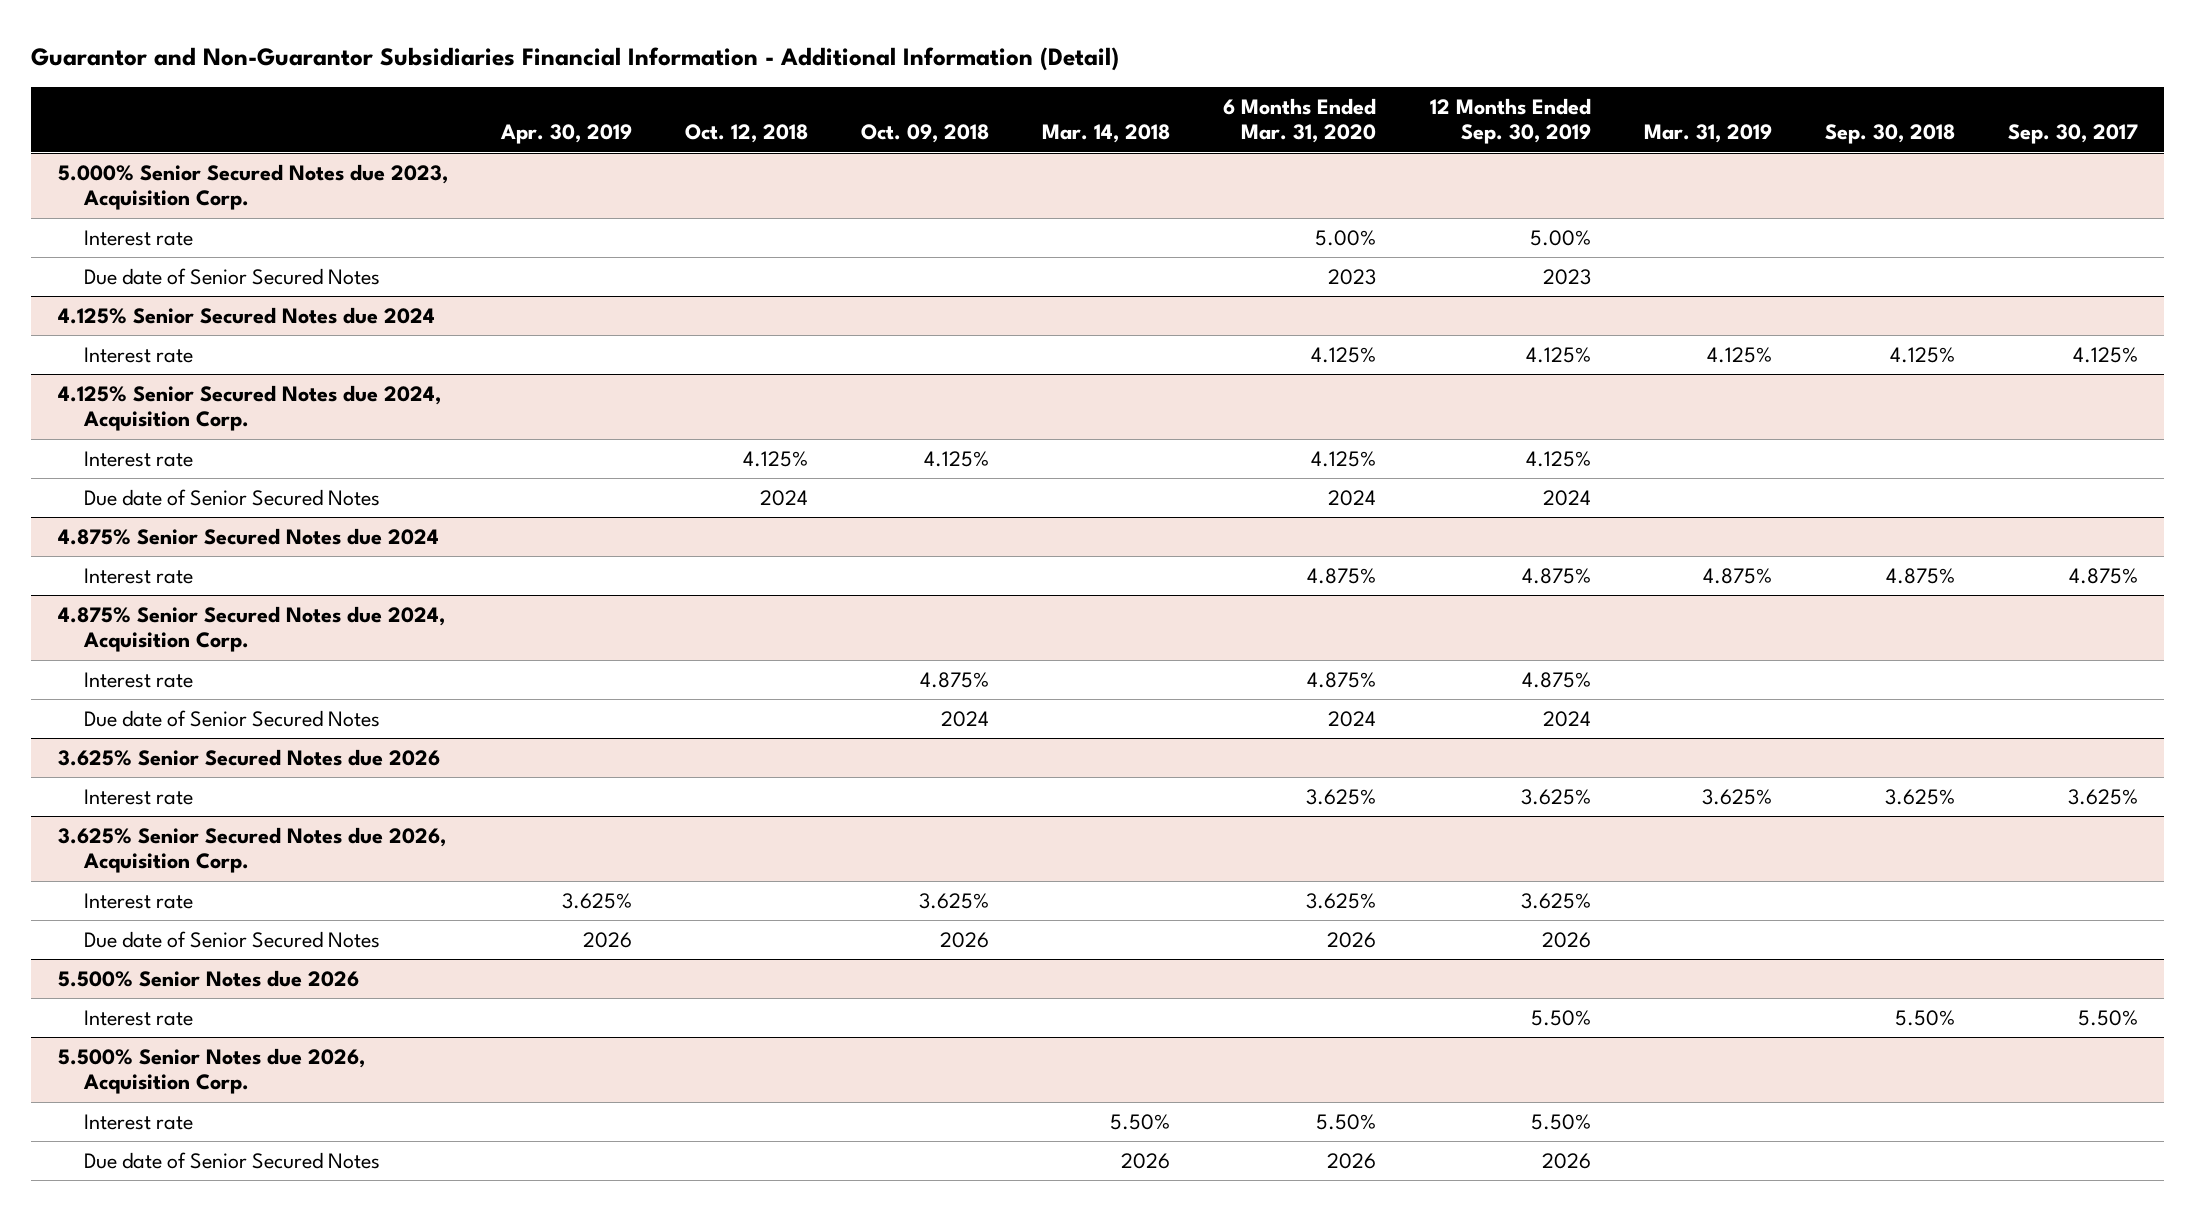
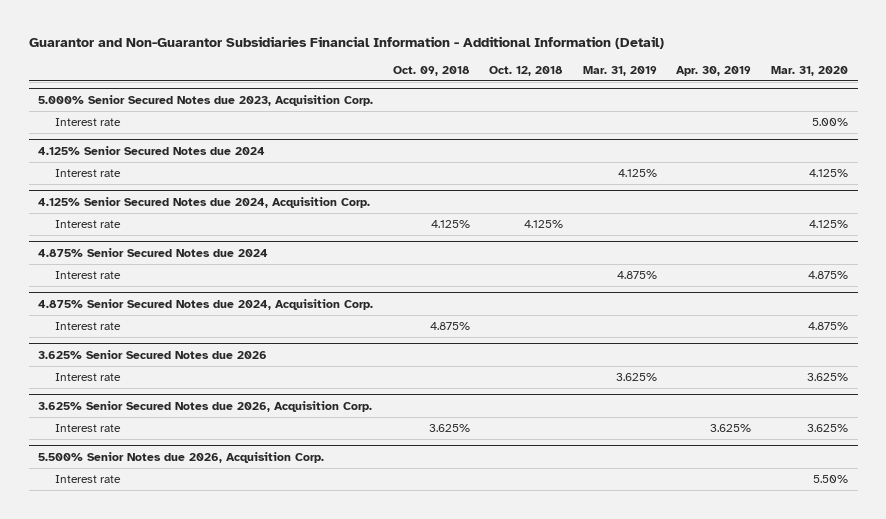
[1042,124,1171,144] Mar. 14, 2018 -> none
[1223,97,1377,144] 6 Months Ended Mar. 31, 2020 -> none
[1429,97,1591,145] 12 Months Ended Sep. 30, 2019 -> none
[1824,124,1955,145] Sep. 30, 2018 -> none
[2007,124,2138,145] Sep. 30, 2017 -> none
none -> [770,66,848,77] Mar. 31, 2020
[84,267,381,285] Due date of Senior Secured Notes -> none
[84,488,381,506] Due date of Senior Secured Notes -> none
[84,709,381,727] Due date of Senior Secured Notes -> none
[84,930,381,948] Due date of Senior Secured Notes -> none
[58,969,360,987] 5.500% Senior Notes due 2026 -> none
[84,1009,194,1026] Interest rate -> none
[84,1151,381,1169] Due date of Senior Secured Notes -> none

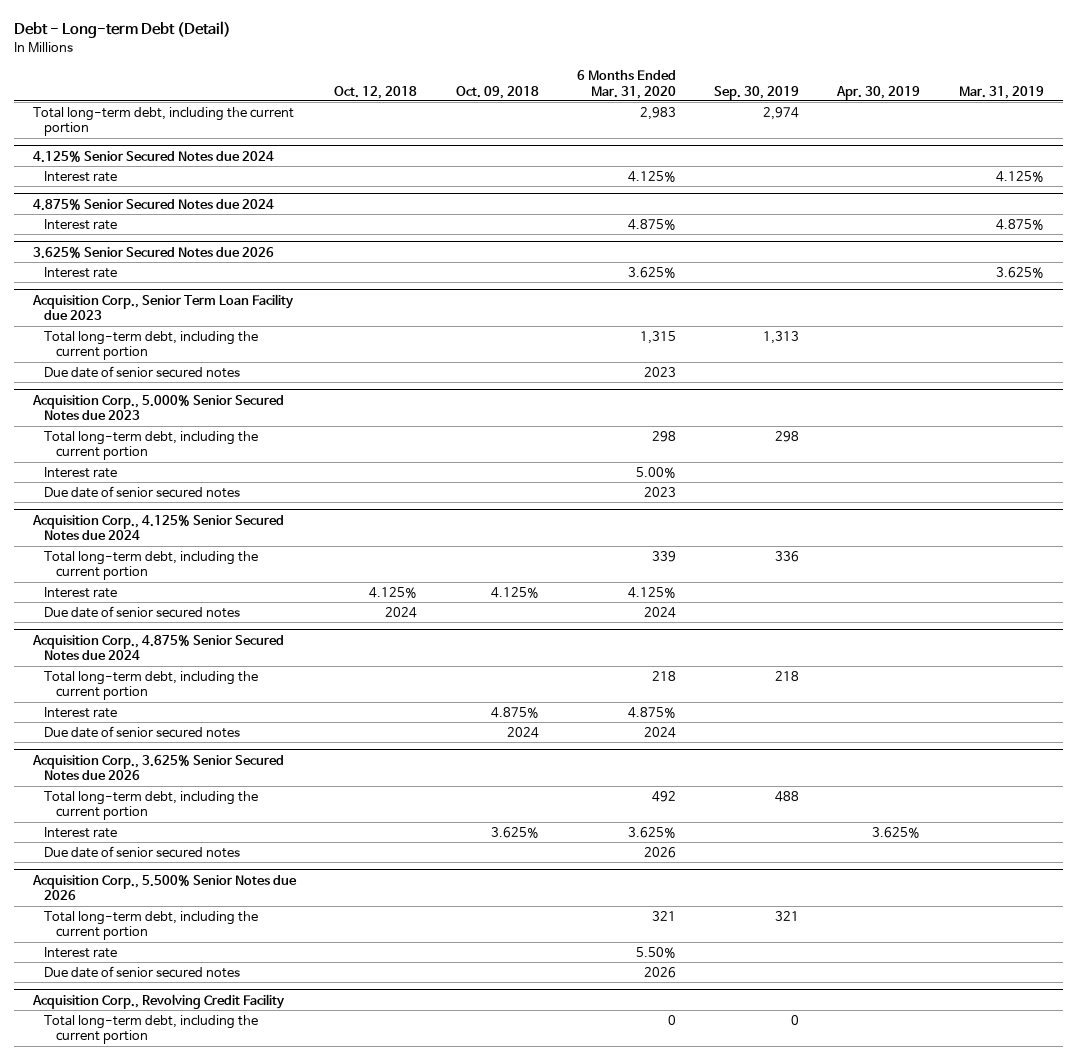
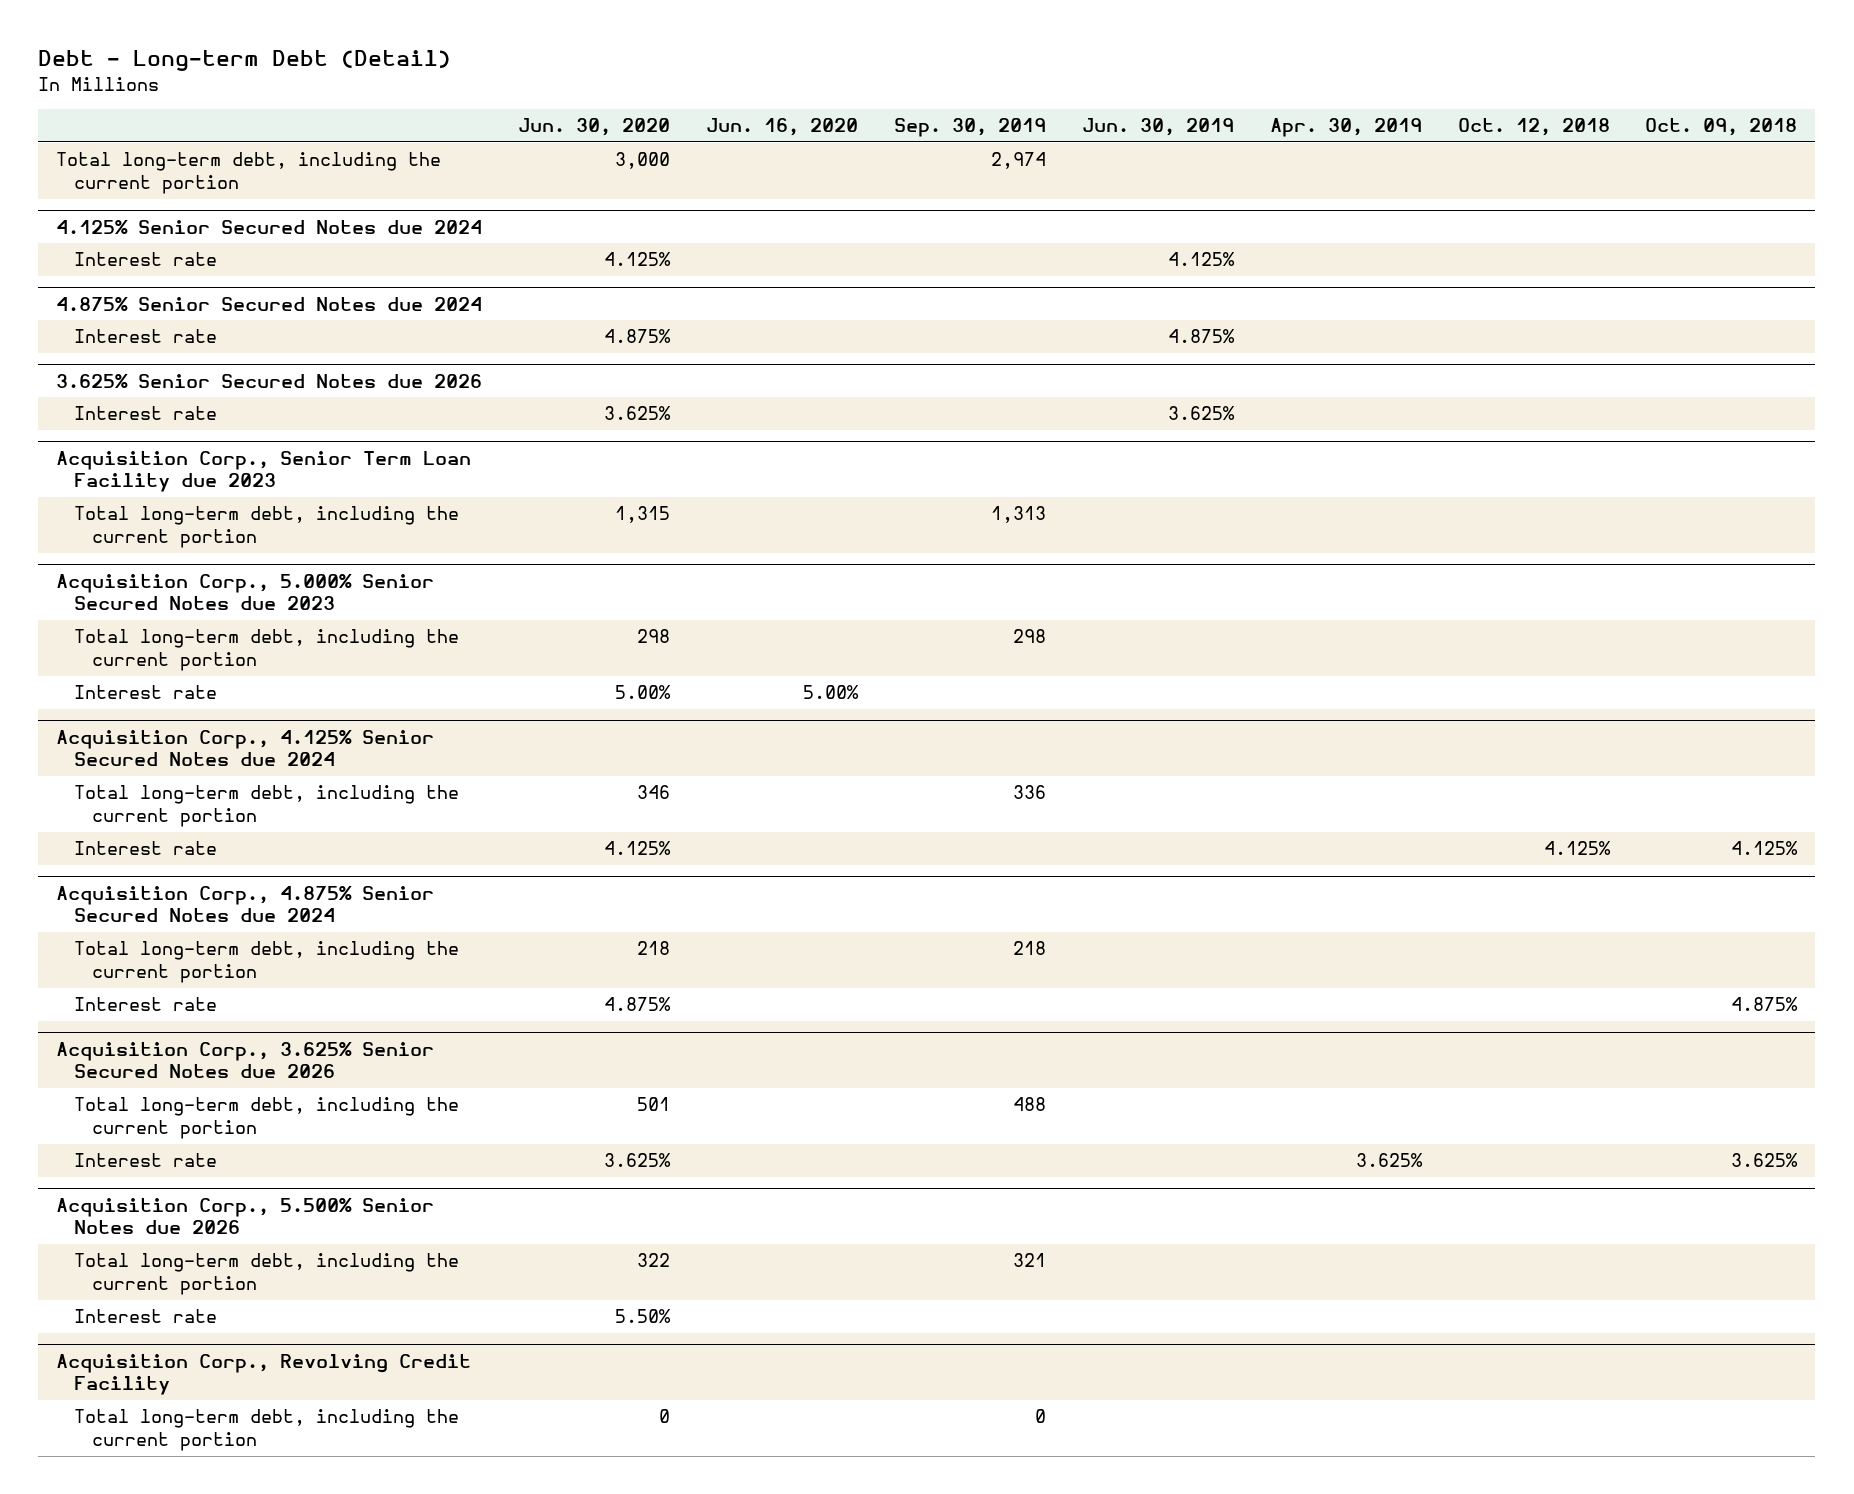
[576,69,676,99] 6 Months Ended Mar. 31, 2020 -> none
[958,85,1044,99] Mar. 31, 2019 -> none
none -> [518,117,671,136] Jun. 30, 2020
none -> [706,117,859,136] Jun. 16, 2020
none -> [1081,117,1234,136] Jun. 30, 2019
[44,365,241,378] Due date of senior secured notes -> none
[44,485,241,498] Due date of senior secured notes -> none
[44,605,241,618] Due date of senior secured notes -> none
[44,725,241,738] Due date of senior secured notes -> none
[44,845,241,858] Due date of senior secured notes -> none
[44,965,241,978] Due date of senior secured notes -> none

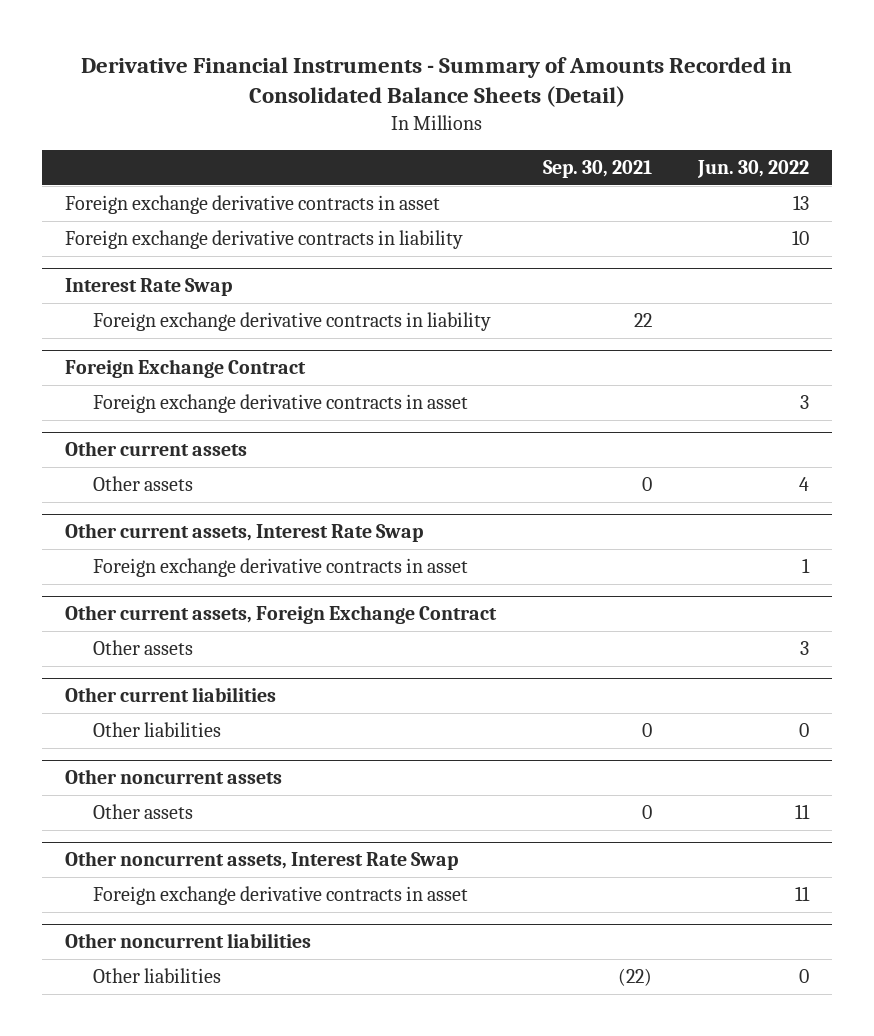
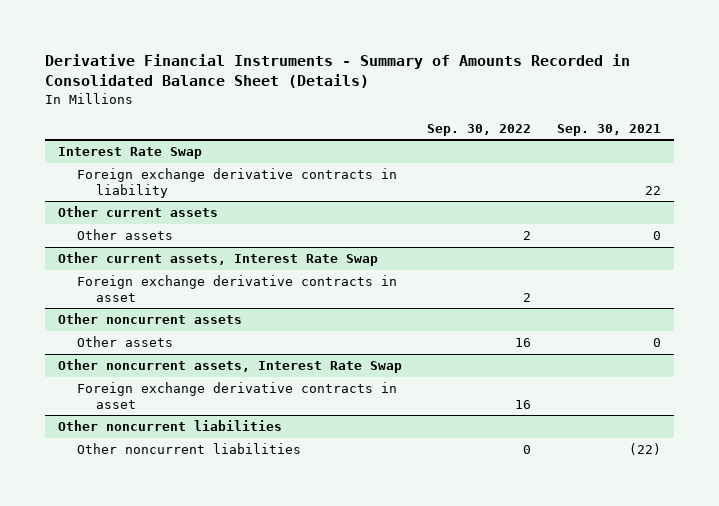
[81,56,793,108] Derivative Financial Instruments - Summary of Amounts Recorded in Consolidated Balance Sheets (Detail) -> [45,53,631,88] Derivative Financial Instruments - Summary of Amounts Recorded in Consolidated Balance Sheet (Details)
[696,159,809,178] Jun. 30, 2022 -> none
none -> [427,123,532,136] Sep. 30, 2022
[65,195,441,215] Foreign exchange derivative contracts in asset -> none
[65,230,464,250] Foreign exchange derivative contracts in liability -> none
[65,359,307,379] Foreign Exchange Contract -> none
[93,394,469,414] Foreign exchange derivative contracts in asset -> none
[65,605,498,625] Other current assets, Foreign Exchange Contract -> none
[93,640,194,656] Other assets -> none
[65,687,277,703] Other current liabilities -> none
[93,722,222,738] Other liabilities -> none
[93,968,222,984] Other liabilities -> [76,443,301,455] Other noncurrent liabilities

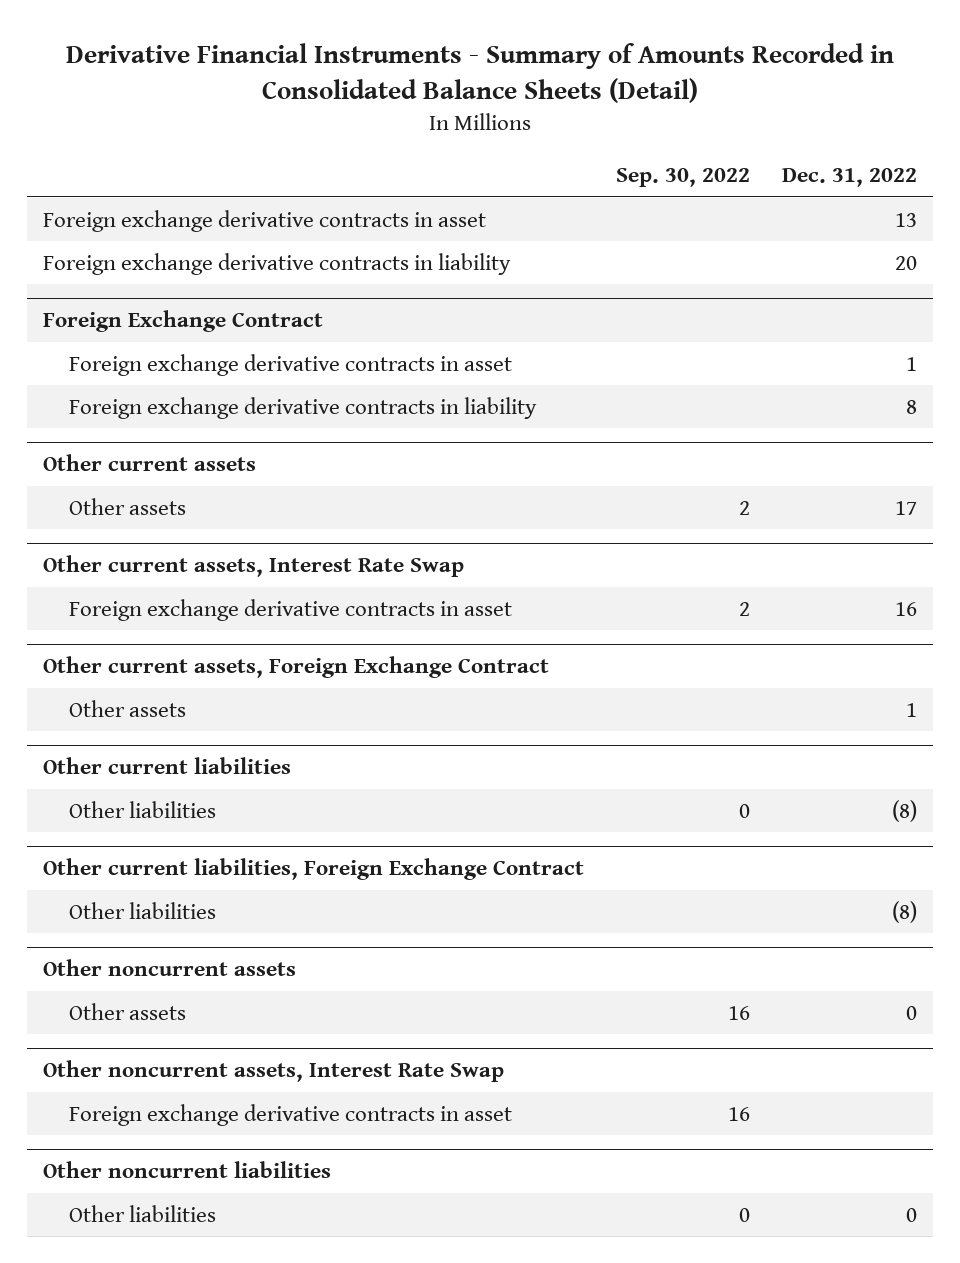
[45,53,631,88] Derivative Financial Instruments - Summary of Amounts Recorded in Consolidated Balance Sheet (Details) -> [66,43,895,103] Derivative Financial Instruments - Summary of Amounts Recorded in Consolidated Balance Sheets (Detail)
[557,123,662,136] Sep. 30, 2021 -> none
none -> [782,168,918,188] Dec. 31, 2022
[57,147,202,160] Interest Rate Swap -> none
[76,168,397,198] Foreign exchange derivative contracts in liability -> none
none -> [43,209,487,232] Foreign exchange derivative contracts in asset
none -> [43,252,512,275] Foreign exchange derivative contracts in liability
none -> [43,310,324,333] Foreign Exchange Contract
none -> [69,353,513,376] Foreign exchange derivative contracts in asset
none -> [69,396,538,419] Foreign exchange derivative contracts in liability
none -> [43,656,550,679] Other current assets, Foreign Exchange Contract
none -> [69,699,187,717] Other assets
none -> [43,757,292,775] Other current liabilities
none -> [69,800,217,818] Other liabilities
none -> [43,858,585,881] Other current liabilities, Foreign Exchange Contract
none -> [69,901,217,919] Other liabilities
[76,443,301,455] Other noncurrent liabilities -> [69,1204,217,1222] Other liabilities

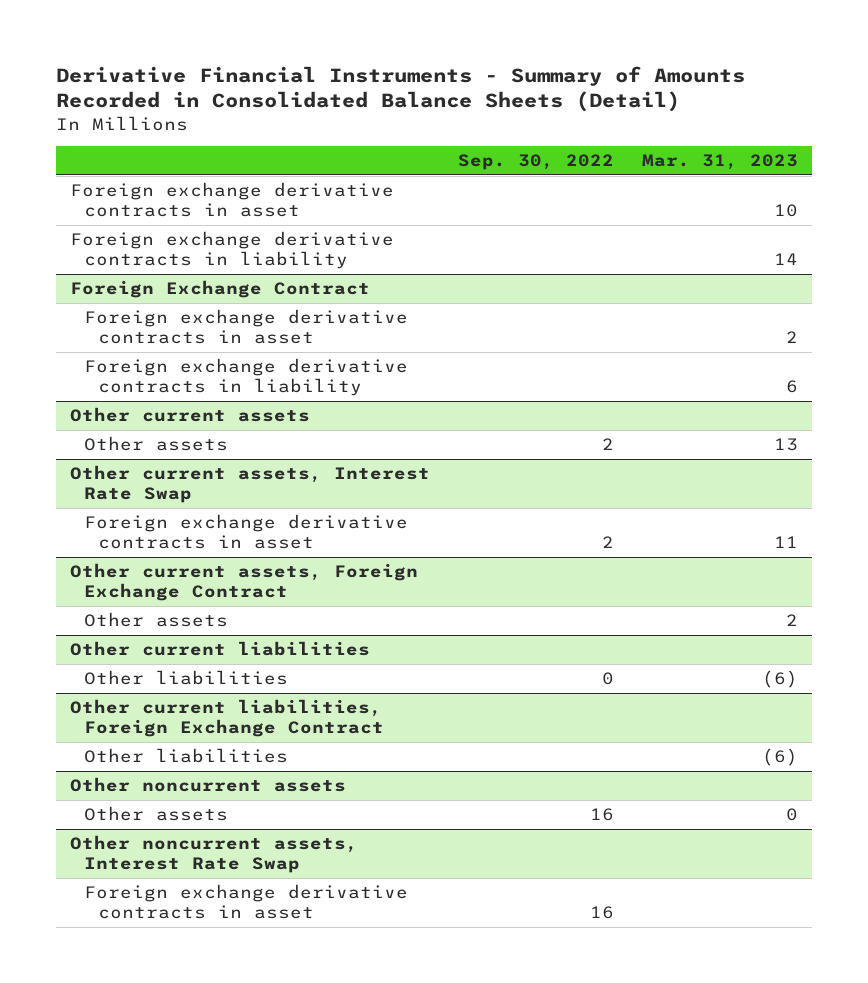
[782,168,918,188] Dec. 31, 2022 -> none
none -> [642,154,799,171] Mar. 31, 2023
[43,1161,332,1179] Other noncurrent liabilities -> none
[69,1204,217,1222] Other liabilities -> none

